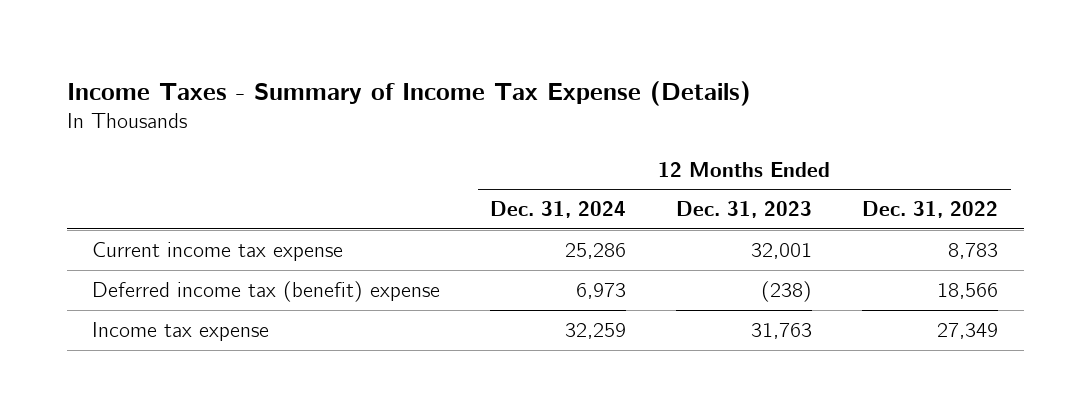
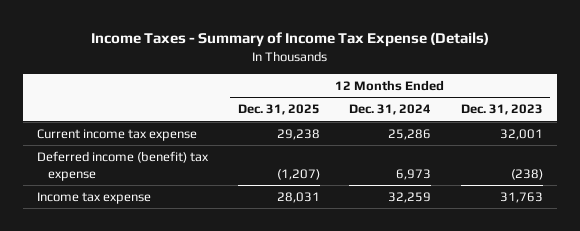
[862,201,999,219] Dec. 31, 2022 -> none
none -> [237,104,320,116] Dec. 31, 2025
[92,281,441,303] Deferred income tax (benefit) expense -> [37,150,210,181] Deferred income (benefit) tax expense

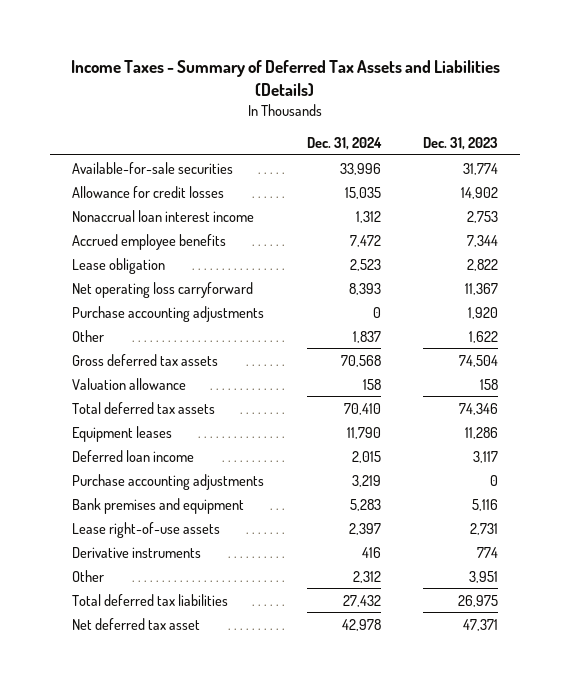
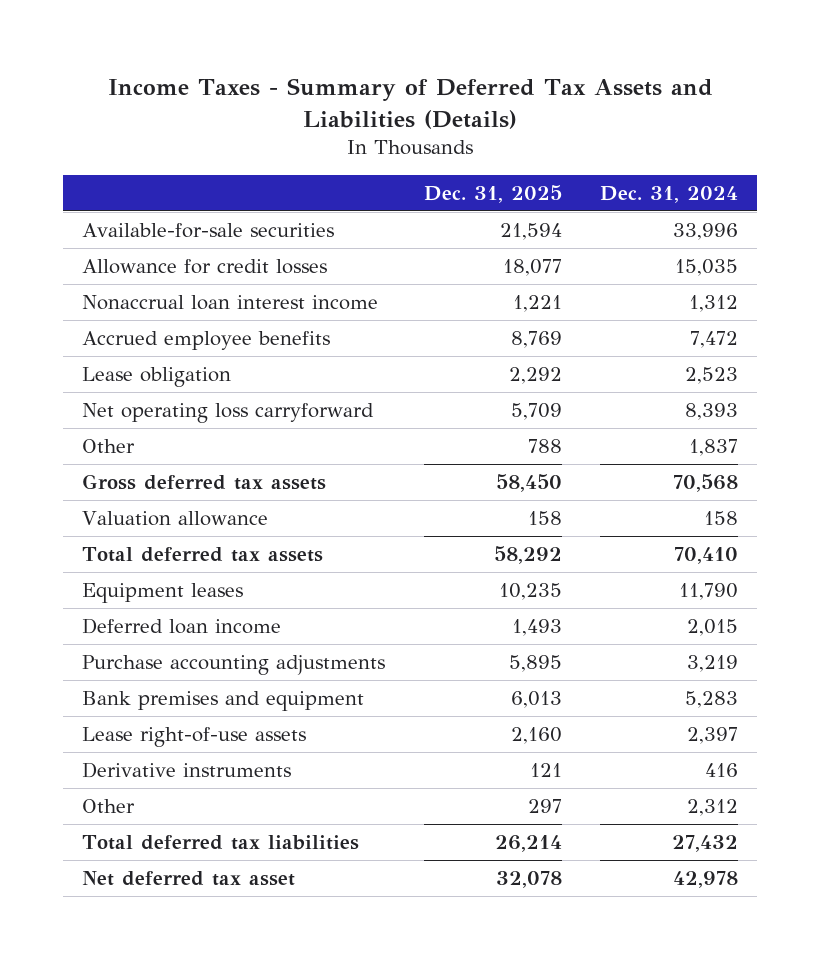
[423,136,499,150] Dec. 31, 2023 -> none
none -> [423,184,562,203] Dec. 31, 2025
[71,305,264,322] Purchase accounting adjustments -> none

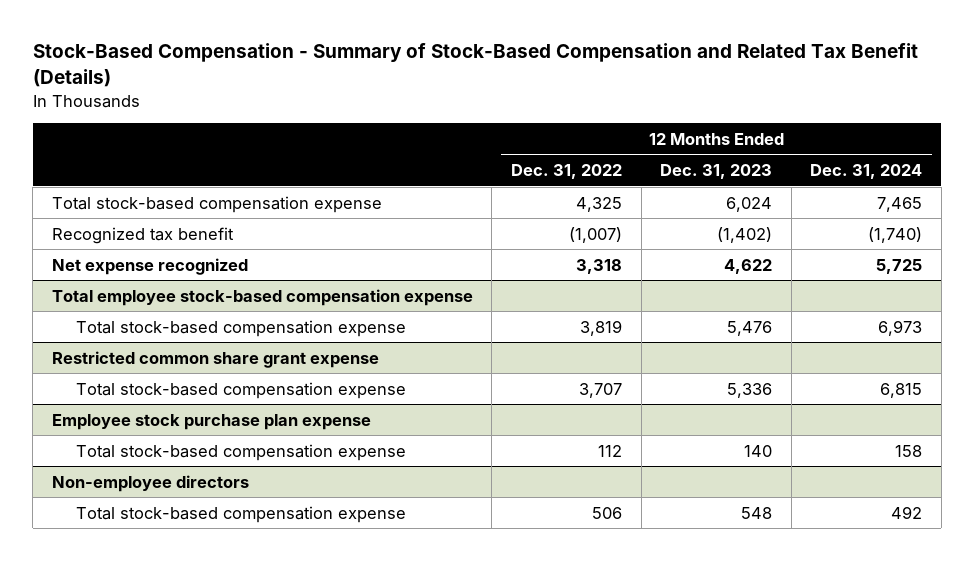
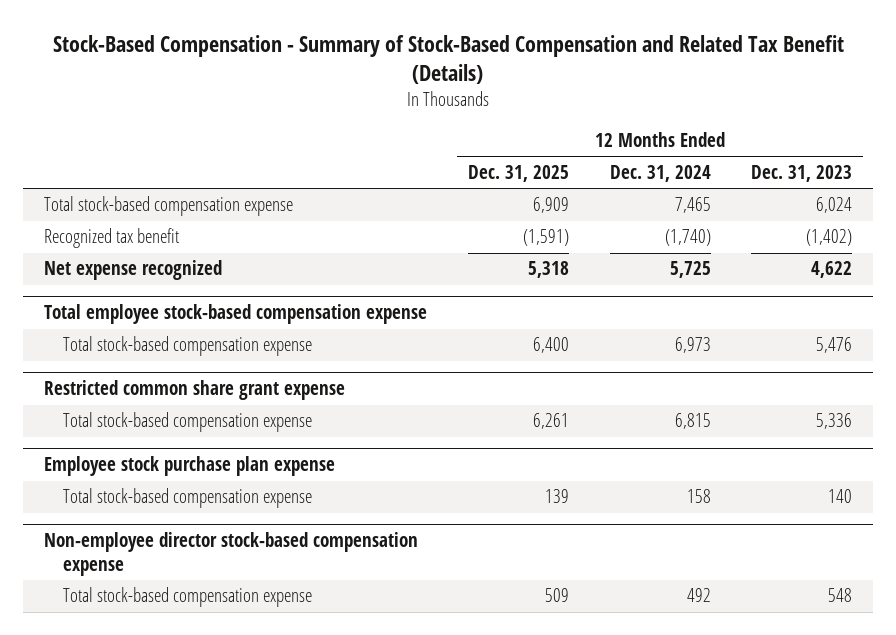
[510,164,622,180] Dec. 31, 2022 -> none
none -> [467,165,569,183] Dec. 31, 2025
[51,474,249,492] Non-employee directors -> [43,532,418,577] Non-employee director stock-based compensation expense

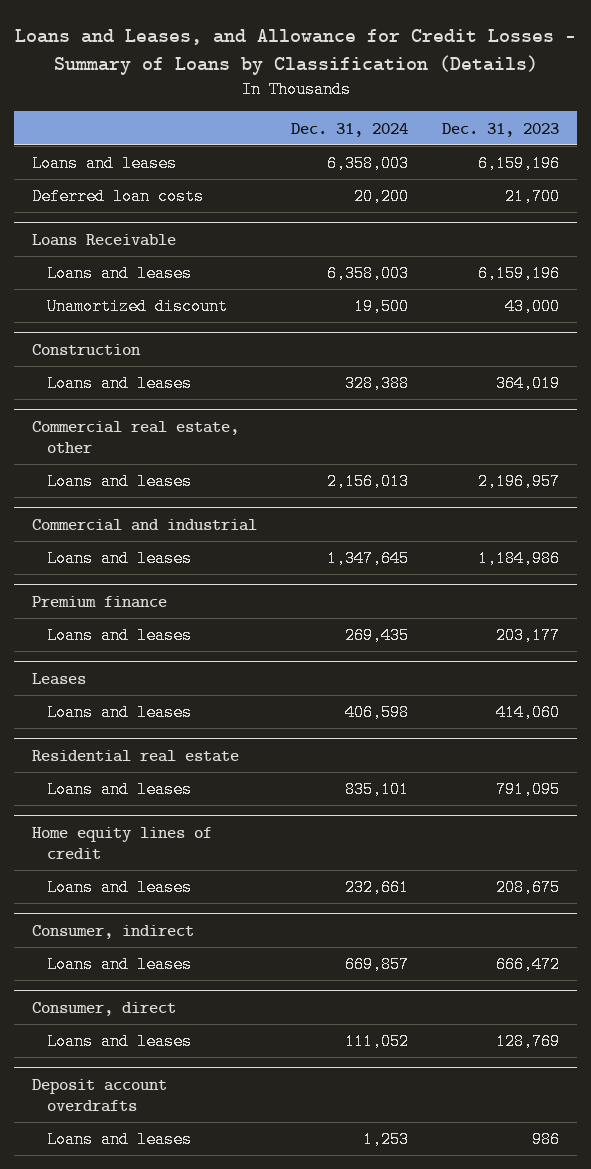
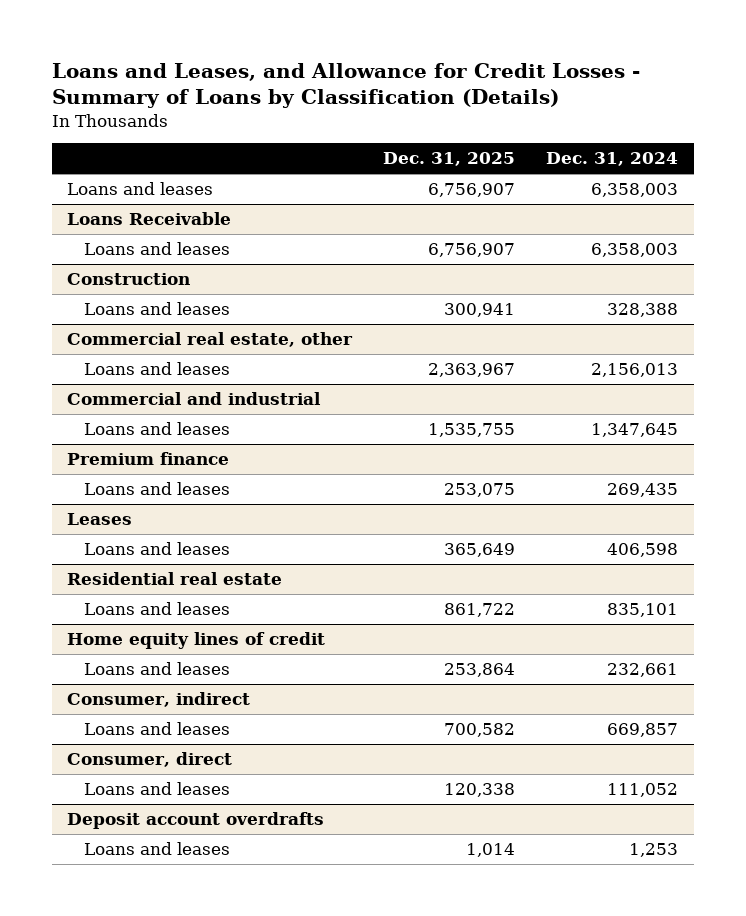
[442,122,560,137] Dec. 31, 2023 -> none
none -> [383,152,516,167] Dec. 31, 2025
[31,188,204,206] Deferred loan costs -> none
[46,298,228,316] Unamortized discount -> none

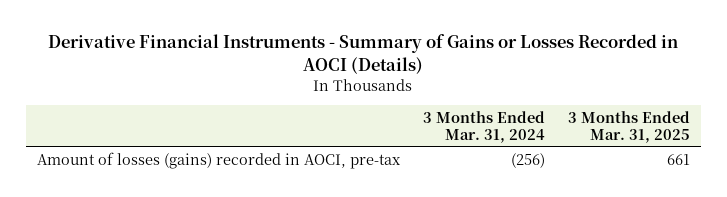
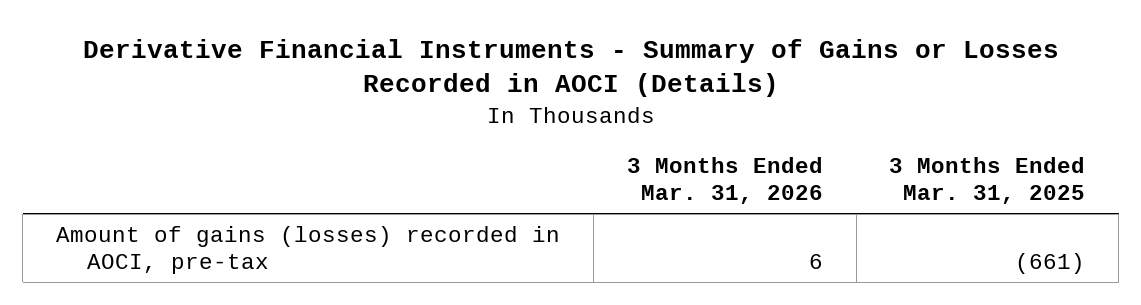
[422,110,545,143] 3 Months Ended Mar. 31, 2024 -> none
none -> [626,156,823,205] 3 Months Ended Mar. 31, 2026
[37,151,402,169] Amount of losses (gains) recorded in AOCI, pre-tax -> [56,225,561,274] Amount of gains (losses) recorded in AOCI, pre-tax
[666,153,690,165] 661 -> [1015,252,1086,274] (661)

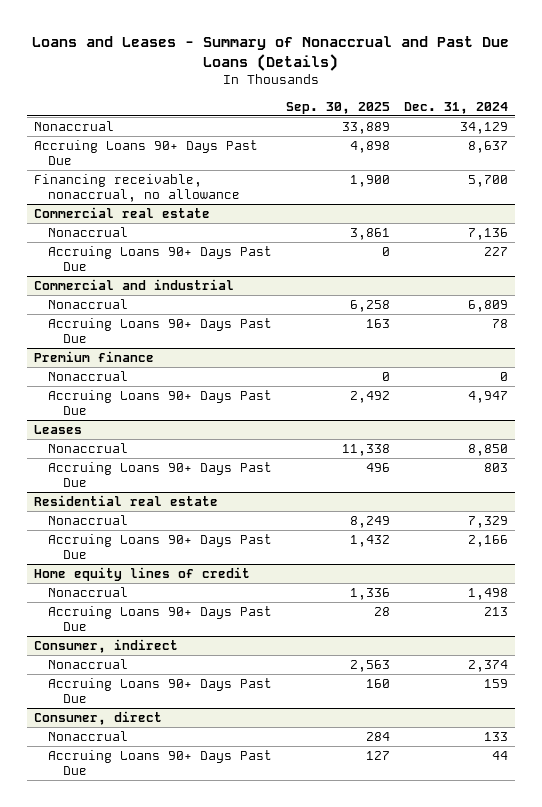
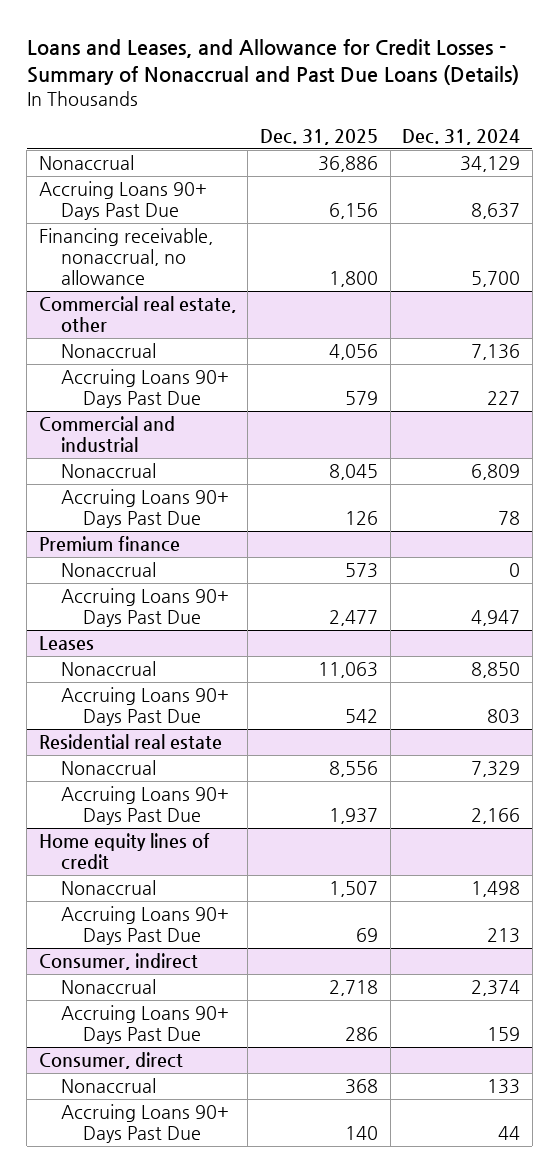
[31,35,509,71] Loans and Leases - Summary of Nonaccrual and Past Due Loans (Details) -> [26,38,519,86] Loans and Leases, and Allowance for Credit Losses - Summary of Nonaccrual and Past Due Loans (Details)
[286,101,391,114] Sep. 30, 2025 -> none
none -> [259,128,378,145] Dec. 31, 2025
[33,206,210,218] Commercial real estate -> [38,296,236,333] Commercial real estate, other

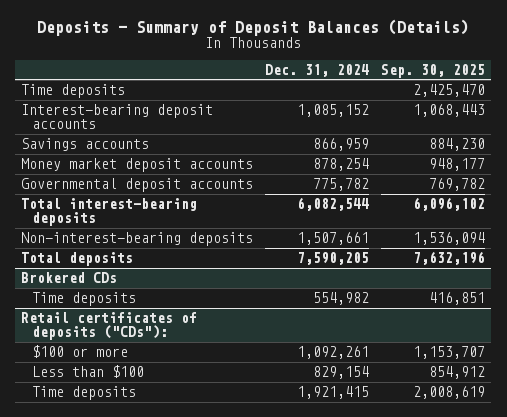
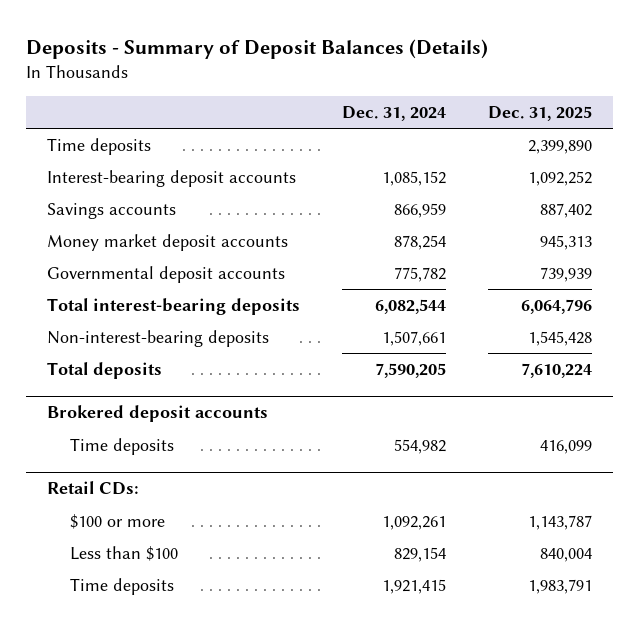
[381,63,486,78] Sep. 30, 2025 -> none
none -> [487,106,592,122] Dec. 31, 2025
[21,272,118,284] Brokered CDs -> [46,405,268,423] Brokered deposit accounts
[21,312,198,341] Retail certificates of deposits ("CDs"): -> [46,481,139,496] Retail CDs:

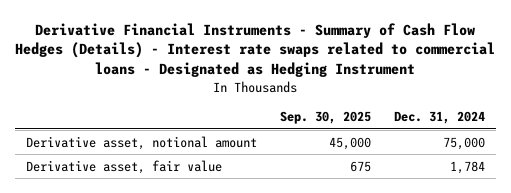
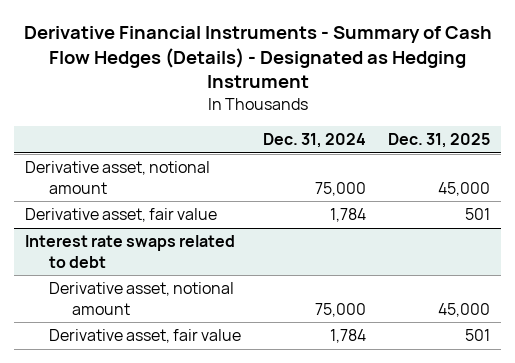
[15,22,496,78] Derivative Financial Instruments - Summary of Cash Flow Hedges (Details) - Interest rate swaps related to commercial loans - Designated as Hedging Instrument -> [23,25,492,89] Derivative Financial Instruments - Summary of Cash Flow Hedges (Details) - Designated as Hedging Instrument
[279,110,371,124] Sep. 30, 2025 -> none
none -> [388,132,491,148] Dec. 31, 2025
none -> [25,235,236,268] Interest rate swaps related to debt
none -> [48,282,234,315] Derivative asset, notional amount
none -> [48,329,241,344] Derivative asset, fair value

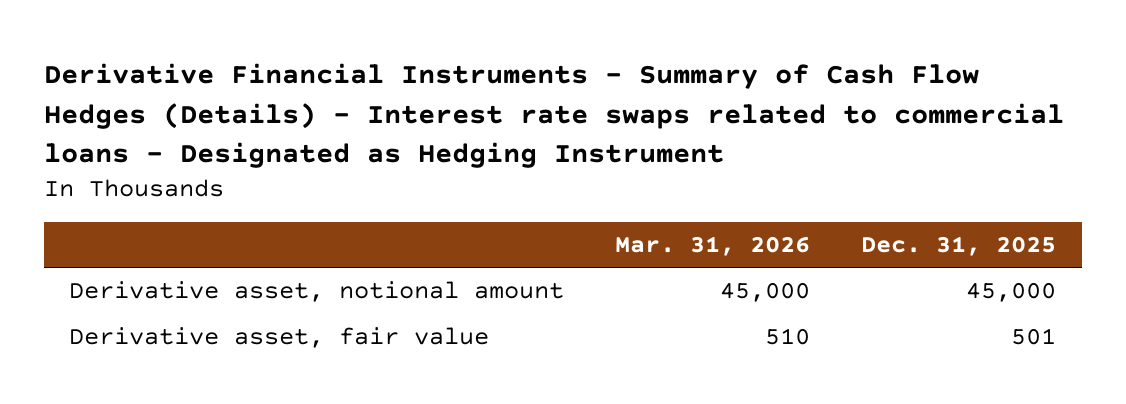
[23,25,492,89] Derivative Financial Instruments - Summary of Cash Flow Hedges (Details) - Designated as Hedging Instrument -> [44,63,1065,169] Derivative Financial Instruments - Summary of Cash Flow Hedges (Details) - Interest rate swaps related to commercial loans - Designated as Hedging Instrument
[262,132,366,148] Dec. 31, 2024 -> none
none -> [615,235,811,256] Mar. 31, 2026
[25,235,236,268] Interest rate swaps related to debt -> none
[48,282,234,315] Derivative asset, notional amount -> none
[48,329,241,344] Derivative asset, fair value -> none

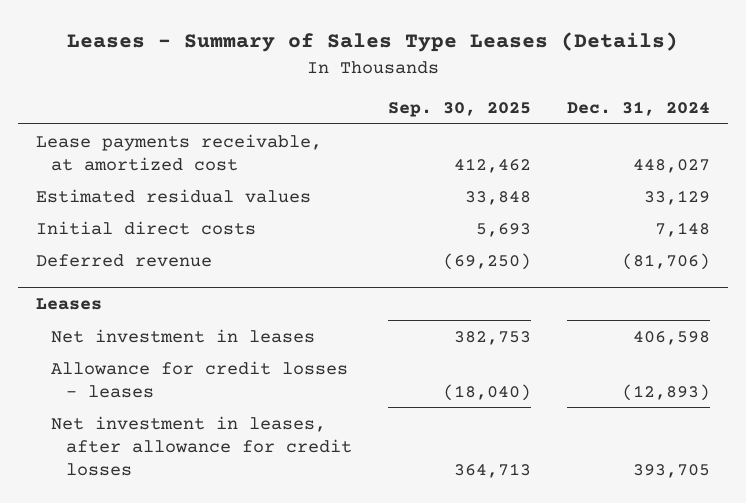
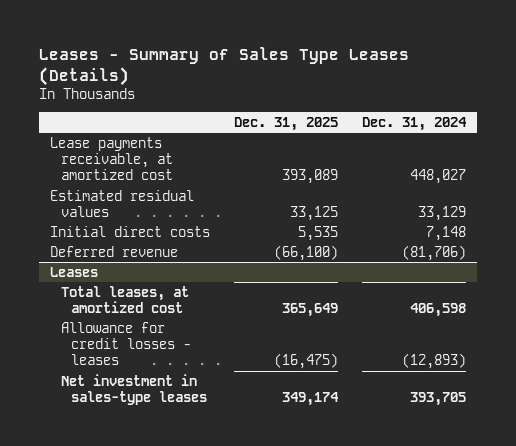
[387,101,531,117] Sep. 30, 2025 -> none
none -> [234,117,339,132] Dec. 31, 2025
[50,328,315,343] Net investment in leases -> [60,285,189,314] Total leases, at amortized cost
[50,415,352,476] Net investment in leases, after allowance for credit losses -> [60,373,207,406] Net investment in sales-type leases

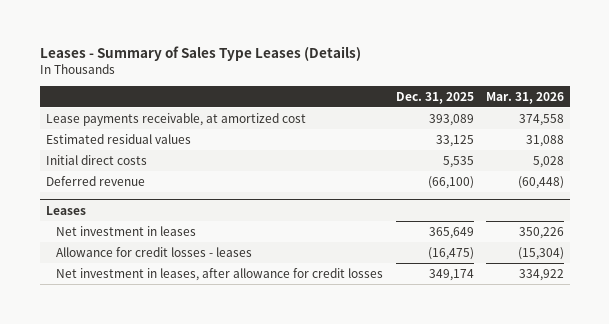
[361,117,467,132] Dec. 31, 2024 -> none
none -> [485,91,564,104] Mar. 31, 2026
[60,285,189,314] Total leases, at amortized cost -> [56,225,197,236] Net investment in leases
[60,373,207,406] Net investment in sales-type leases -> [56,267,384,281] Net investment in leases, after allowance for credit losses

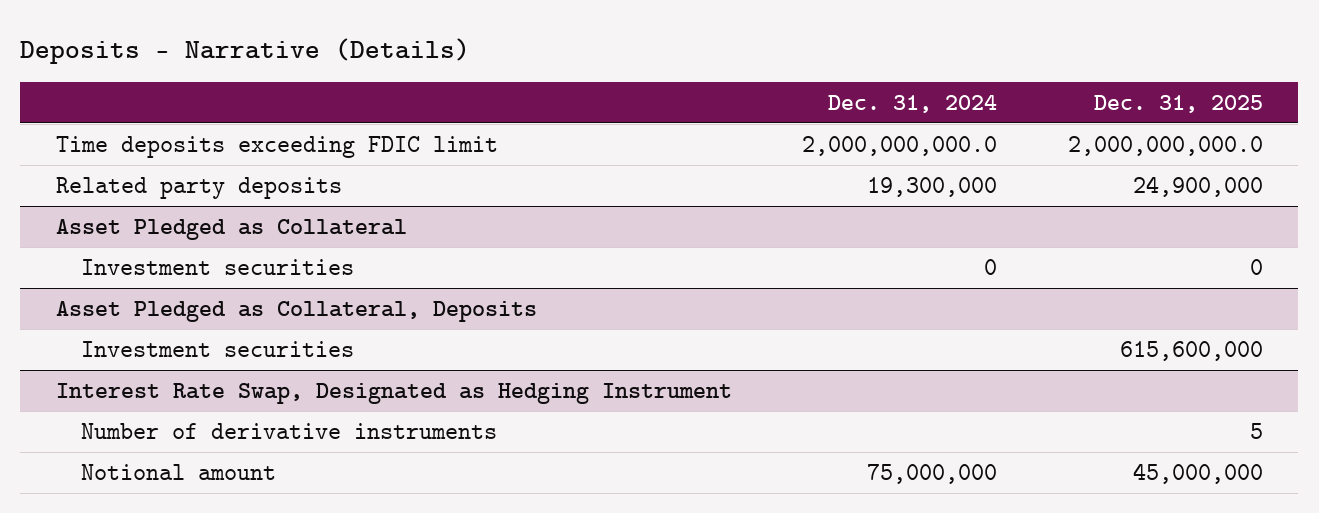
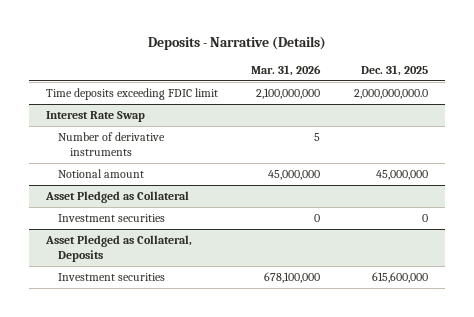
[828,94,998,113] Dec. 31, 2024 -> none
none -> [251,64,322,76] Mar. 31, 2026
[55,176,342,199] Related party deposits -> none
none -> [45,110,145,122] Interest Rate Swap
none -> [57,131,165,156] Number of derivative instruments
none -> [57,168,144,178] Notional amount
[55,382,732,404] Interest Rate Swap, Designated as Hedging Instrument -> none
[81,422,498,439] Number of derivative instruments -> none
[81,463,277,480] Notional amount -> none

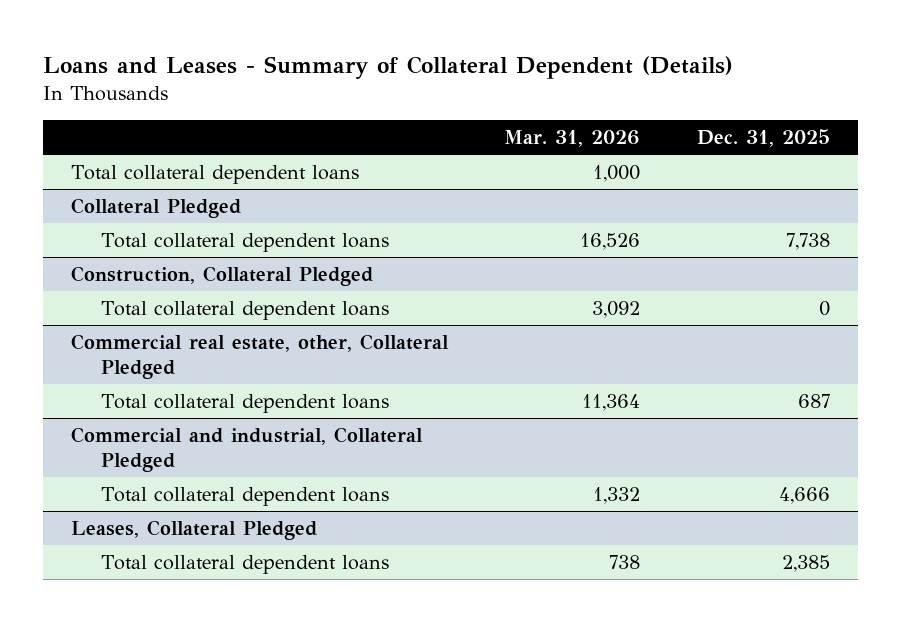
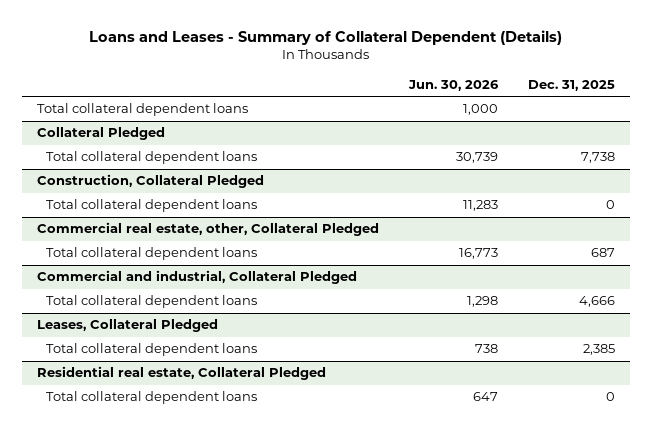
[504,130,641,148] Mar. 31, 2026 -> none
none -> [408,79,500,91] Jun. 30, 2026
none -> [37,366,327,381] Residential real estate, Collateral Pledged
none -> [46,391,258,405] Total collateral dependent loans

